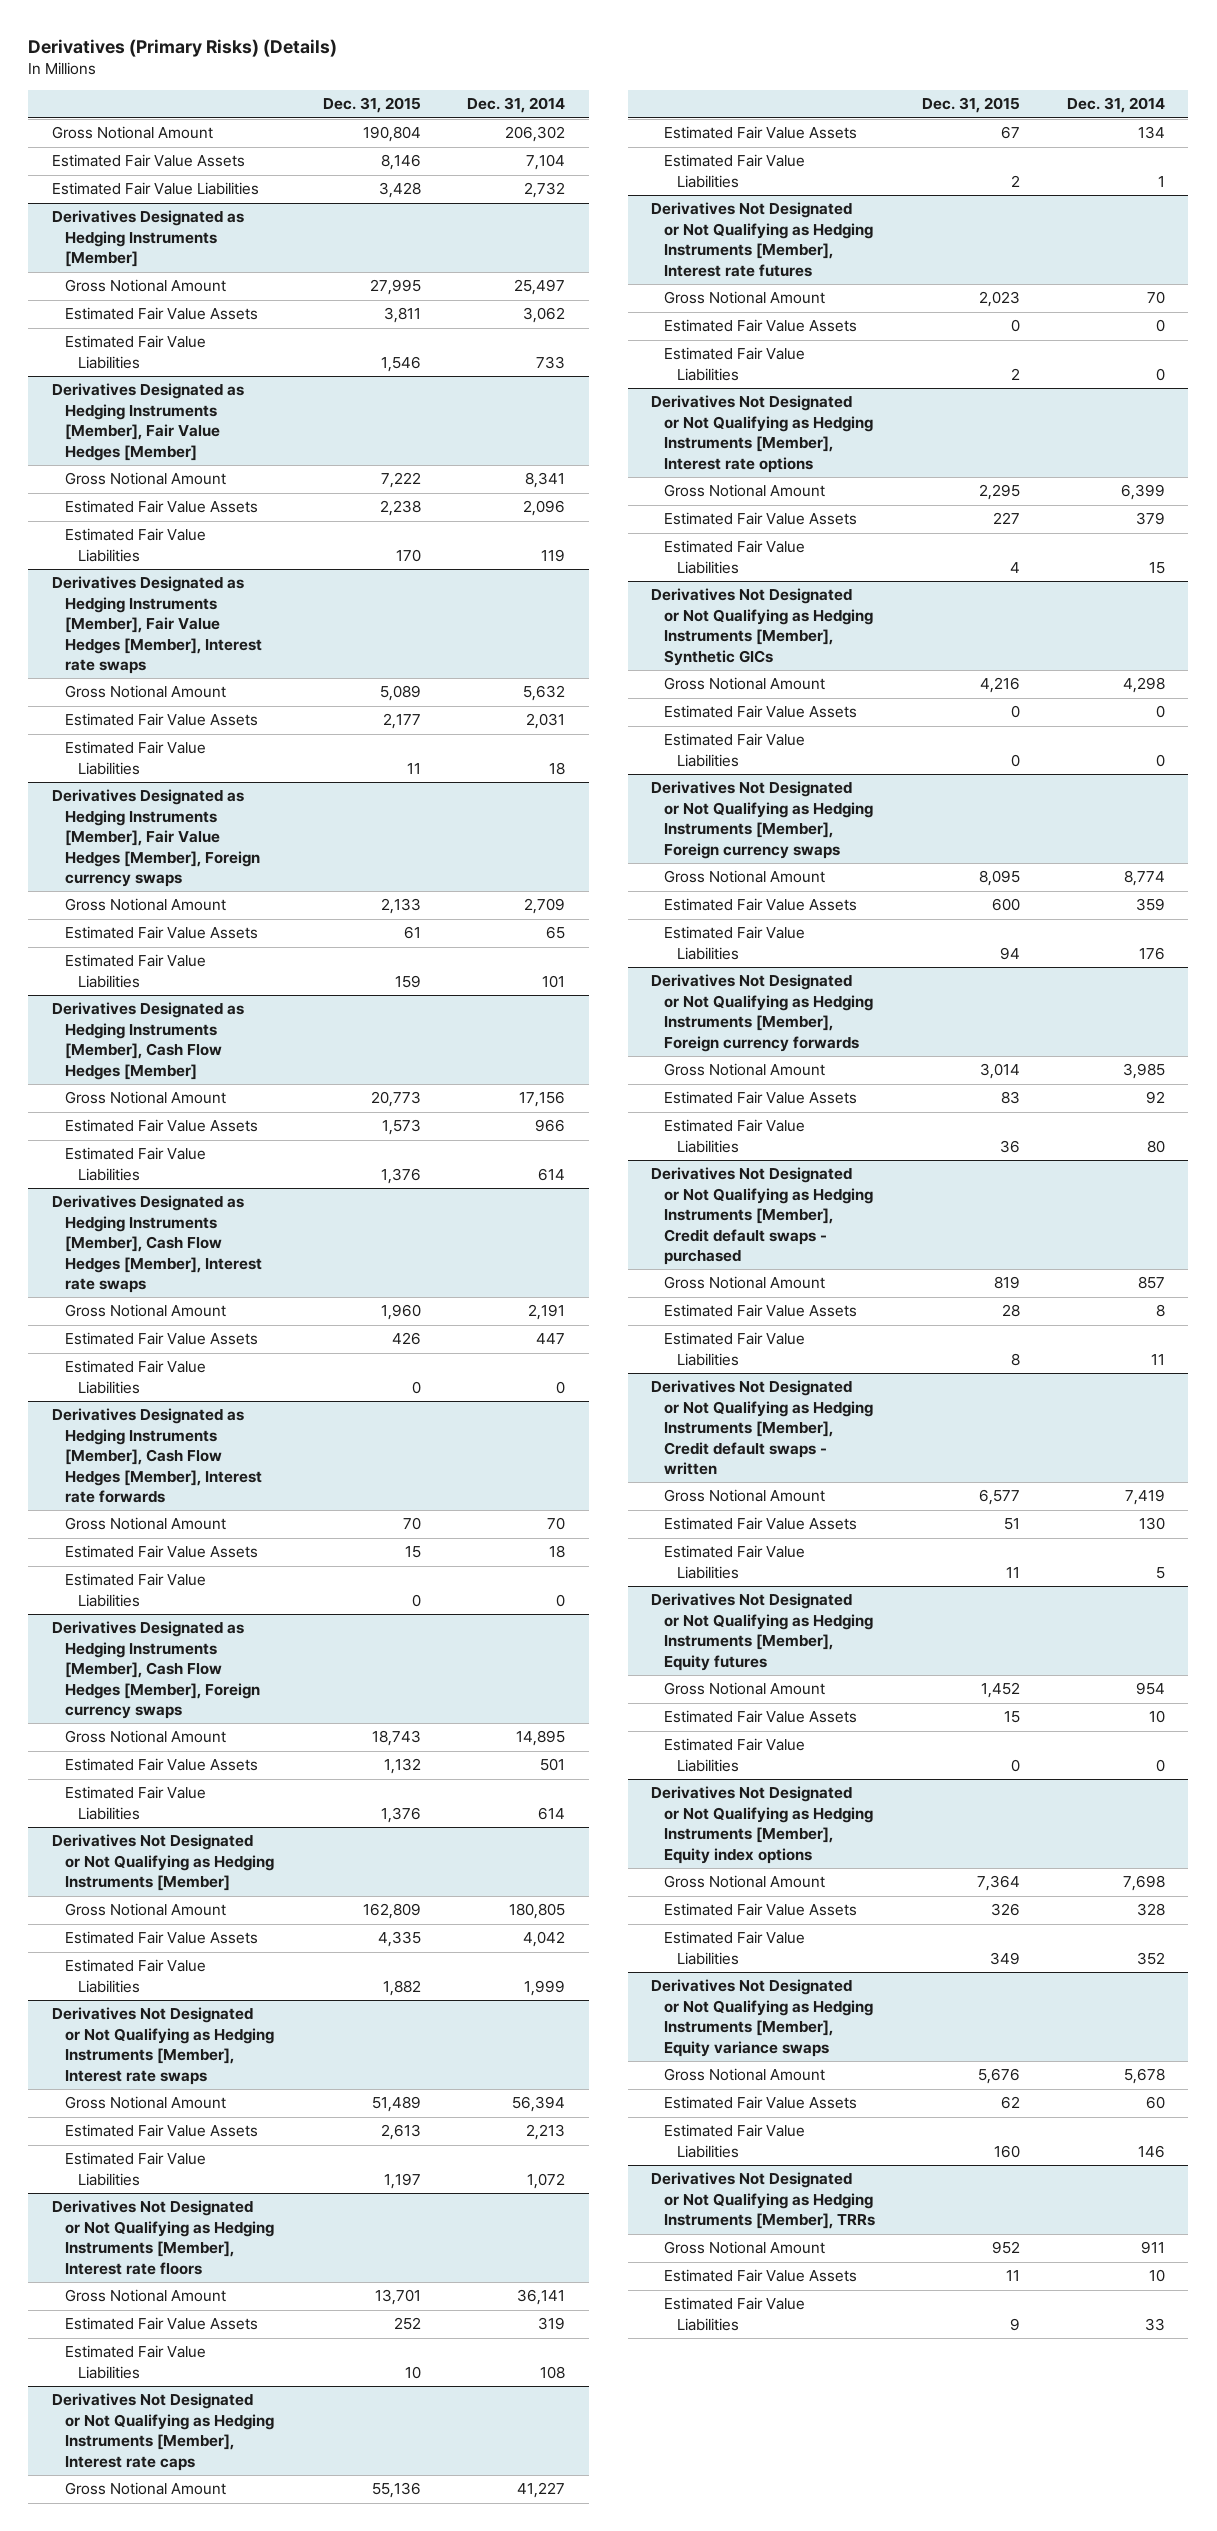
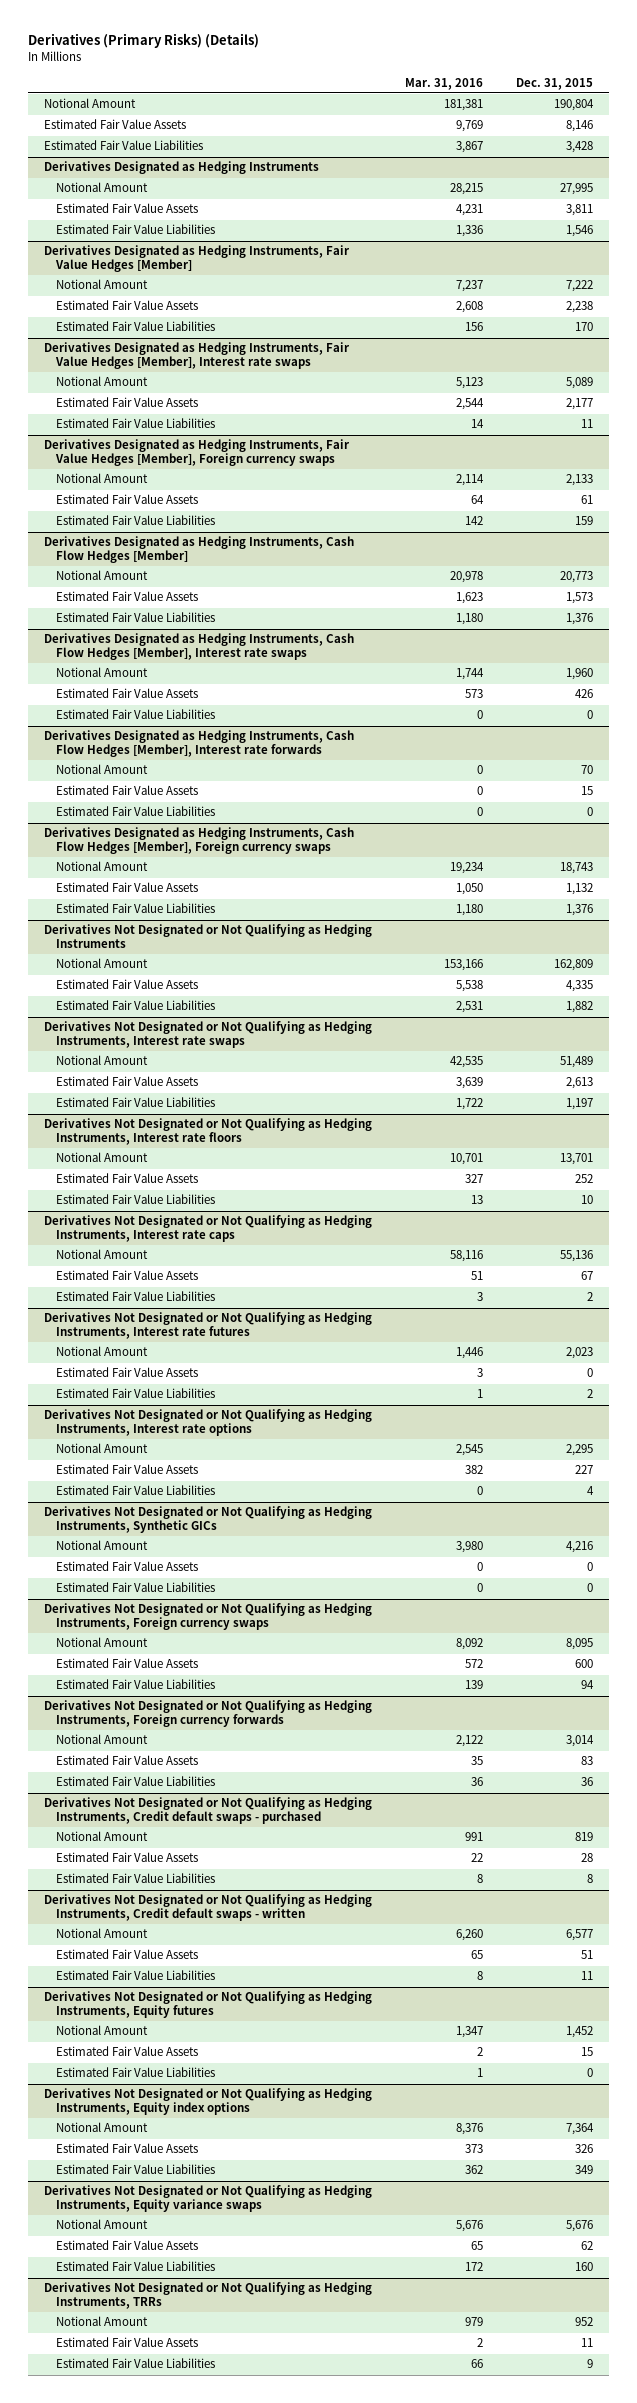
[467,97,566,114] Dec. 31, 2014 -> none
none -> [405,77,484,90] Mar. 31, 2016
[51,126,213,140] Gross Notional Amount -> [44,98,137,109] Notional Amount
[51,210,244,268] Derivatives Designated as Hedging Instruments [Member] -> [44,161,320,175] Derivatives Designated as Hedging Instruments
[64,279,226,293] Gross Notional Amount -> [55,182,148,193] Notional Amount
[51,383,244,461] Derivatives Designated as Hedging Instruments [Member], Fair Value Hedges [Member] -> [44,245,351,272] Derivatives Designated as Hedging Instruments, Fair Value Hedges [Member]
[64,472,226,486] Gross Notional Amount -> [55,279,148,290] Notional Amount
[51,576,262,675] Derivatives Designated as Hedging Instruments [Member], Fair Value Hedges [Member], Interest rate swaps -> [44,342,351,369] Derivatives Designated as Hedging Instruments, Fair Value Hedges [Member], Interest rate swaps
[64,685,226,699] Gross Notional Amount -> [55,376,148,387] Notional Amount
[51,789,260,888] Derivatives Designated as Hedging Instruments [Member], Fair Value Hedges [Member], Foreign currency swaps -> [44,439,351,466] Derivatives Designated as Hedging Instruments, Fair Value Hedges [Member], Foreign currency swaps
[64,898,226,912] Gross Notional Amount -> [55,473,148,484] Notional Amount
[51,1002,244,1080] Derivatives Designated as Hedging Instruments [Member], Cash Flow Hedges [Member] -> [44,536,355,563] Derivatives Designated as Hedging Instruments, Cash Flow Hedges [Member]
[64,1091,226,1105] Gross Notional Amount -> [55,570,148,581] Notional Amount
[51,1195,262,1294] Derivatives Designated as Hedging Instruments [Member], Cash Flow Hedges [Member], Interest rate swaps -> [44,633,355,660] Derivatives Designated as Hedging Instruments, Cash Flow Hedges [Member], Interest rate swaps
[64,1304,226,1318] Gross Notional Amount -> [55,667,148,678] Notional Amount
[51,1408,262,1504] Derivatives Designated as Hedging Instruments [Member], Cash Flow Hedges [Member], Interest rate forwards -> [44,730,355,757] Derivatives Designated as Hedging Instruments, Cash Flow Hedges [Member], Interest rate forwards
[64,1517,226,1531] Gross Notional Amount -> [55,764,148,775] Notional Amount
[51,1621,260,1720] Derivatives Designated as Hedging Instruments [Member], Cash Flow Hedges [Member], Foreign currency swaps -> [44,827,355,854] Derivatives Designated as Hedging Instruments, Cash Flow Hedges [Member], Foreign currency swaps
[64,1730,226,1744] Gross Notional Amount -> [55,861,148,872] Notional Amount
[51,1834,274,1892] Derivatives Not Designated or Not Qualifying as Hedging Instruments [Member] -> [44,924,373,948] Derivatives Not Designated or Not Qualifying as Hedging Instruments
[64,1903,226,1917] Gross Notional Amount -> [55,958,148,969] Notional Amount
[51,2007,274,2085] Derivatives Not Designated or Not Qualifying as Hedging Instruments [Member], Interest rate swaps -> [44,1021,373,1048] Derivatives Not Designated or Not Qualifying as Hedging Instruments, Interest rate swaps
[64,2096,226,2110] Gross Notional Amount -> [55,1055,148,1066] Notional Amount
[51,2200,274,2275] Derivatives Not Designated or Not Qualifying as Hedging Instruments [Member], Interest rate floors -> [44,1118,373,1145] Derivatives Not Designated or Not Qualifying as Hedging Instruments, Interest rate floors
[64,2289,226,2303] Gross Notional Amount -> [55,1152,148,1163] Notional Amount
[51,2393,274,2471] Derivatives Not Designated or Not Qualifying as Hedging Instruments [Member], Interest rate caps -> [44,1215,373,1242] Derivatives Not Designated or Not Qualifying as Hedging Instruments, Interest rate caps
[64,2482,226,2496] Gross Notional Amount -> [55,1249,148,1260] Notional Amount
[651,202,874,277] Derivatives Not Designated or Not Qualifying as Hedging Instruments [Member], Interest rate futures -> [44,1312,373,1339] Derivatives Not Designated or Not Qualifying as Hedging Instruments, Interest rate futures
[664,291,826,305] Gross Notional Amount -> [55,1346,148,1357] Notional Amount
[651,395,874,473] Derivatives Not Designated or Not Qualifying as Hedging Instruments [Member], Interest rate options -> [44,1409,373,1436] Derivatives Not Designated or Not Qualifying as Hedging Instruments, Interest rate options
[664,484,826,498] Gross Notional Amount -> [55,1443,148,1454] Notional Amount
[651,588,874,666] Derivatives Not Designated or Not Qualifying as Hedging Instruments [Member], Synthetic GICs -> [44,1506,373,1533] Derivatives Not Designated or Not Qualifying as Hedging Instruments, Synthetic GICs
[664,677,826,691] Gross Notional Amount -> [55,1540,148,1551] Notional Amount
[651,781,874,859] Derivatives Not Designated or Not Qualifying as Hedging Instruments [Member], Foreign currency swaps -> [44,1603,373,1630] Derivatives Not Designated or Not Qualifying as Hedging Instruments, Foreign currency swaps
[664,870,826,884] Gross Notional Amount -> [55,1637,148,1648] Notional Amount
[651,974,874,1052] Derivatives Not Designated or Not Qualifying as Hedging Instruments [Member], Foreign currency forwards -> [44,1700,373,1727] Derivatives Not Designated or Not Qualifying as Hedging Instruments, Foreign currency forwards
[664,1063,826,1077] Gross Notional Amount -> [55,1734,148,1745] Notional Amount
[651,1167,874,1266] Derivatives Not Designated or Not Qualifying as Hedging Instruments [Member], Credit default swaps - purchased -> [44,1797,373,1824] Derivatives Not Designated or Not Qualifying as Hedging Instruments, Credit default swaps - purchased
[664,1276,826,1290] Gross Notional Amount -> [55,1831,148,1842] Notional Amount
[651,1380,874,1476] Derivatives Not Designated or Not Qualifying as Hedging Instruments [Member], Credit default swaps - written -> [44,1894,373,1921] Derivatives Not Designated or Not Qualifying as Hedging Instruments, Credit default swaps - written
[664,1489,826,1503] Gross Notional Amount -> [55,1928,148,1939] Notional Amount
[651,1593,874,1671] Derivatives Not Designated or Not Qualifying as Hedging Instruments [Member], Equity futures -> [44,1991,373,2018] Derivatives Not Designated or Not Qualifying as Hedging Instruments, Equity futures
[664,1682,826,1696] Gross Notional Amount -> [55,2025,148,2036] Notional Amount
[651,1786,874,1864] Derivatives Not Designated or Not Qualifying as Hedging Instruments [Member], Equity index options -> [44,2088,373,2115] Derivatives Not Designated or Not Qualifying as Hedging Instruments, Equity index options
[664,1875,826,1889] Gross Notional Amount -> [55,2122,148,2133] Notional Amount
[651,1979,874,2057] Derivatives Not Designated or Not Qualifying as Hedging Instruments [Member], Equity variance swaps -> [44,2185,373,2212] Derivatives Not Designated or Not Qualifying as Hedging Instruments, Equity variance swaps
[664,2068,826,2082] Gross Notional Amount -> [55,2219,148,2230] Notional Amount
[651,2172,876,2230] Derivatives Not Designated or Not Qualifying as Hedging Instruments [Member], TRRs -> [44,2282,373,2309] Derivatives Not Designated or Not Qualifying as Hedging Instruments, TRRs
[664,2241,826,2255] Gross Notional Amount -> [55,2316,148,2327] Notional Amount

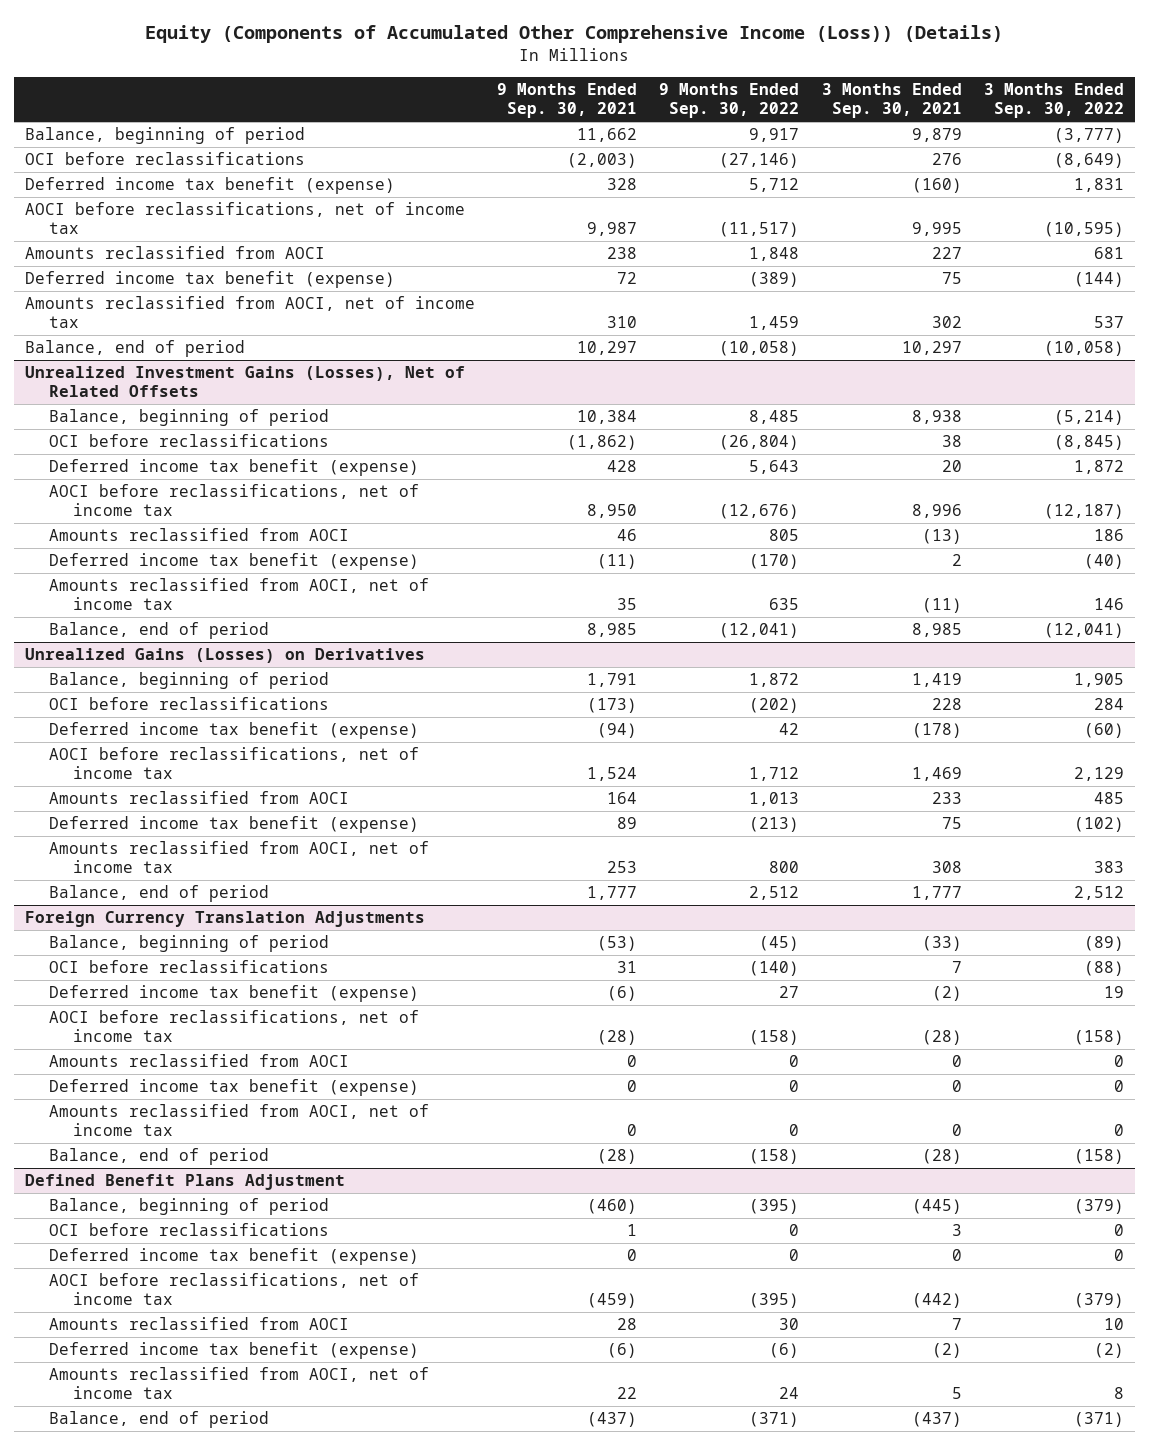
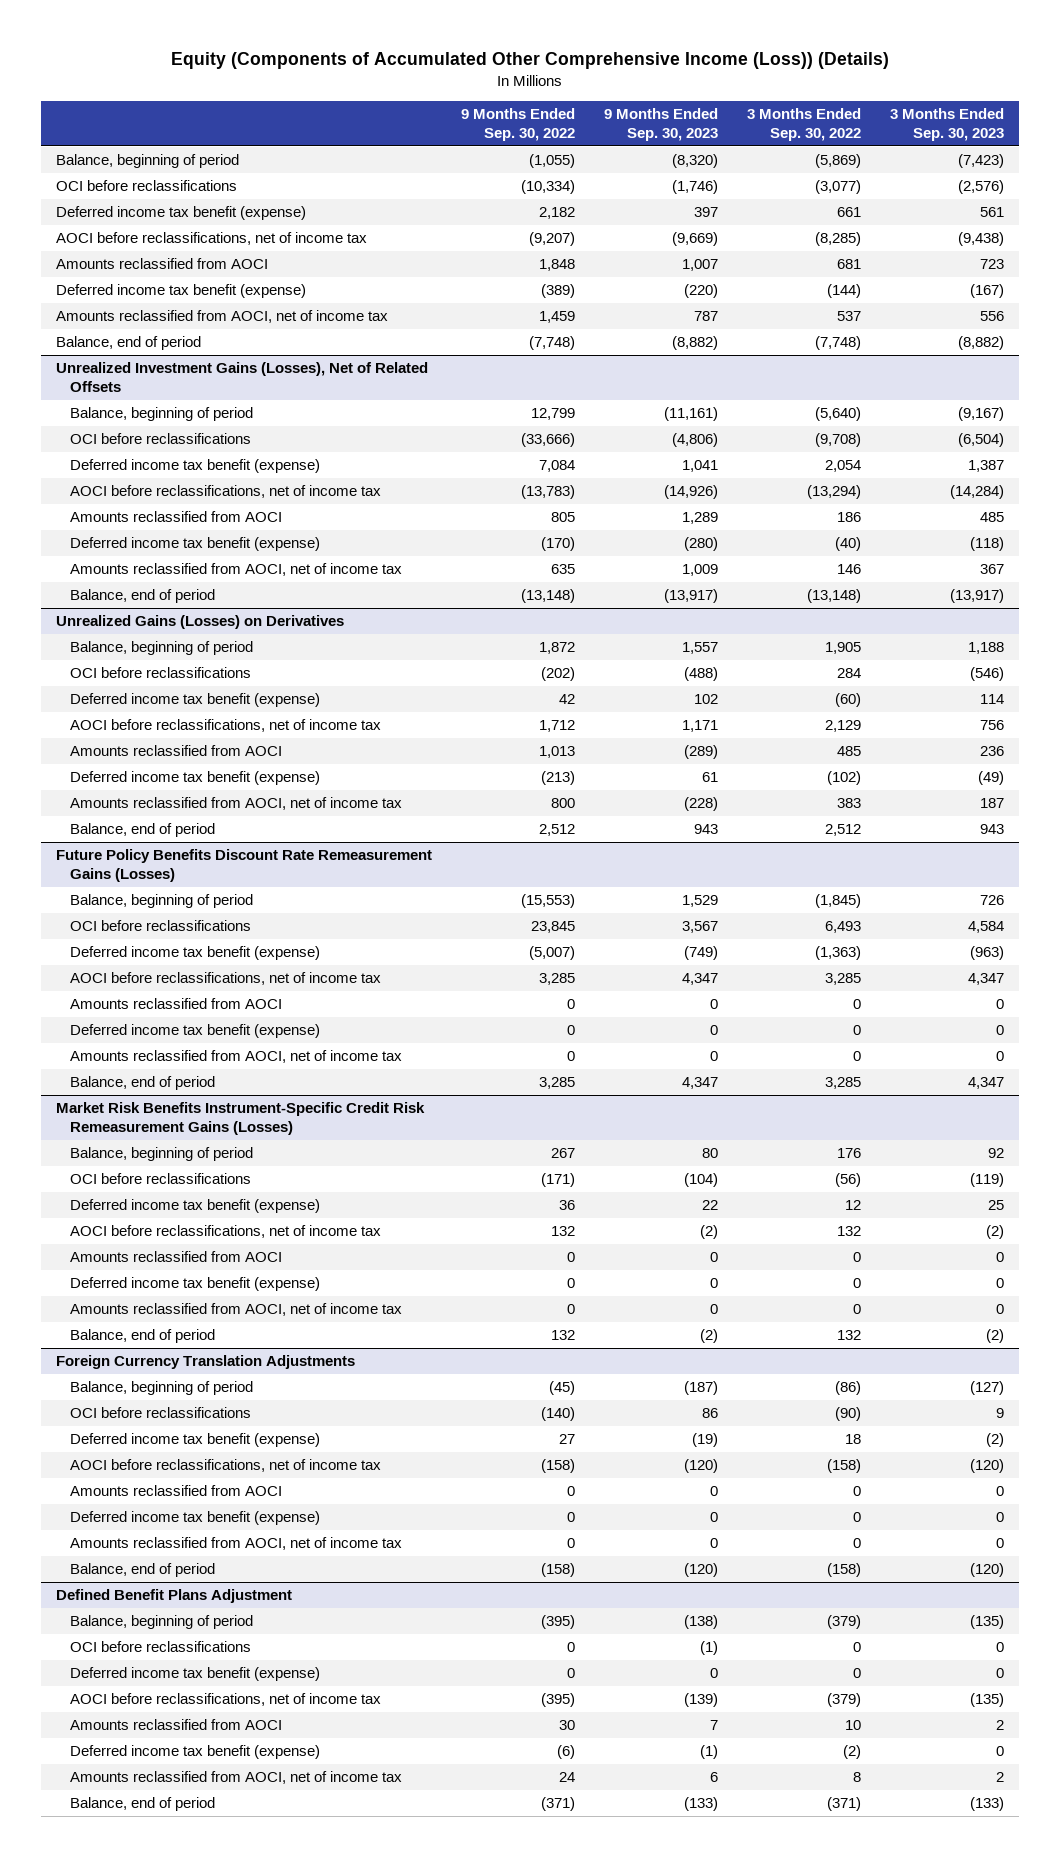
[497,83,638,119] 9 Months Ended Sep. 30, 2021 -> none
[821,83,962,119] 3 Months Ended Sep. 30, 2021 -> none
none -> [604,107,719,142] 9 Months Ended Sep. 30, 2023
none -> [890,107,1005,142] 3 Months Ended Sep. 30, 2023
[749,128,800,143] 9,917 -> [529,154,576,169] (1,055)
[1053,128,1124,144] (3,777) -> [815,154,862,169] (5,869)
[719,153,800,169] (27,146) -> [521,180,576,195] (10,334)
[1053,153,1124,169] (8,649) -> [815,180,862,195] (3,077)
[749,178,800,193] 5,712 -> [539,207,576,220] 2,182
[1073,178,1124,193] 1,831 -> [837,207,862,218] 661
[719,222,800,238] (11,517) -> [529,232,576,247] (9,207)
[1043,222,1124,238] (10,595) -> [815,232,862,247] (8,285)
[719,341,800,357] (10,058) -> [529,336,576,351] (7,748)
[1043,341,1124,357] (10,058) -> [815,336,862,351] (7,748)
[749,410,800,425] 8,485 -> [531,408,576,421] 12,799
[1053,410,1124,426] (5,214) -> [815,407,862,422] (5,640)
[719,435,800,451] (26,804) -> [521,433,576,448] (33,666)
[1053,435,1124,451] (8,845) -> [815,433,862,448] (9,708)
[749,460,800,475] 5,643 -> [539,460,576,473] 7,084
[1073,460,1124,475] 1,872 -> [825,460,862,473] 2,054
[719,504,800,520] (12,676) -> [521,485,576,500] (13,783)
[1043,504,1124,520] (12,187) -> [807,485,862,500] (13,294)
[719,623,800,639] (12,041) -> [521,589,576,604] (13,148)
[1043,623,1124,639] (12,041) -> [807,589,862,604] (13,148)
none -> [56,849,433,883] Future Policy Benefits Discount Rate Remeasurement Gains (Losses)
none -> [69,894,253,909] Balance, beginning of period
none -> [69,920,251,932] OCI before reclassifications
none -> [69,946,320,961] Deferred income tax benefit (expense)
none -> [69,972,381,986] AOCI before reclassifications, net of income tax
none -> [69,998,282,1010] Amounts reclassified from AOCI
none -> [69,1024,320,1039] Deferred income tax benefit (expense)
none -> [69,1050,402,1064] Amounts reclassified from AOCI, net of income tax
none -> [69,1076,215,1091] Balance, end of period
none -> [56,1102,426,1136] Market Risk Benefits Instrument-Specific Credit Risk Remeasurement Gains (Losses)
none -> [69,1147,253,1162] Balance, beginning of period
none -> [69,1173,251,1185] OCI before reclassifications
none -> [69,1199,320,1214] Deferred income tax benefit (expense)
none -> [69,1225,381,1239] AOCI before reclassifications, net of income tax
none -> [69,1251,282,1263] Amounts reclassified from AOCI
none -> [69,1277,320,1292] Deferred income tax benefit (expense)
none -> [69,1303,402,1317] Amounts reclassified from AOCI, net of income tax
none -> [69,1329,215,1344] Balance, end of period
[1083,936,1124,952] (89) -> [835,1381,862,1396] (86)
[1083,961,1124,977] (88) -> [835,1407,862,1422] (90)
[1103,986,1124,999] 19 -> [845,1434,862,1445] 18

